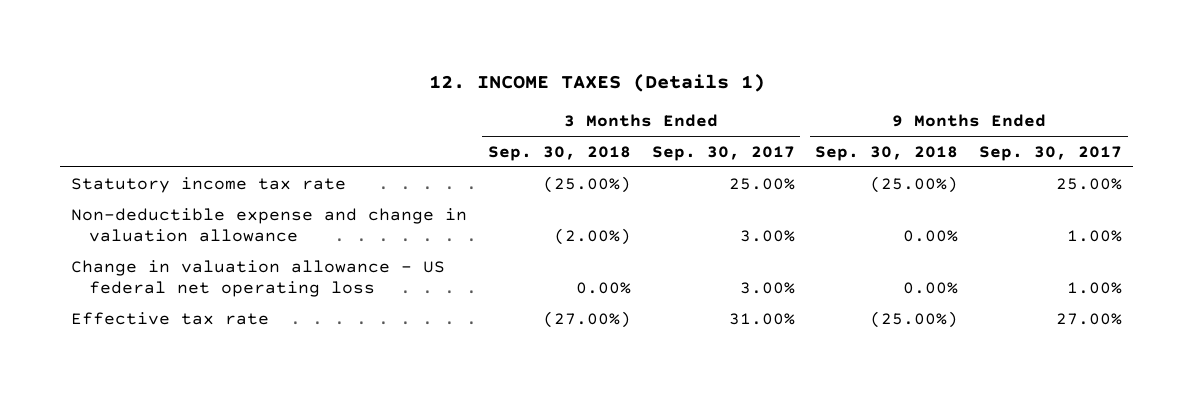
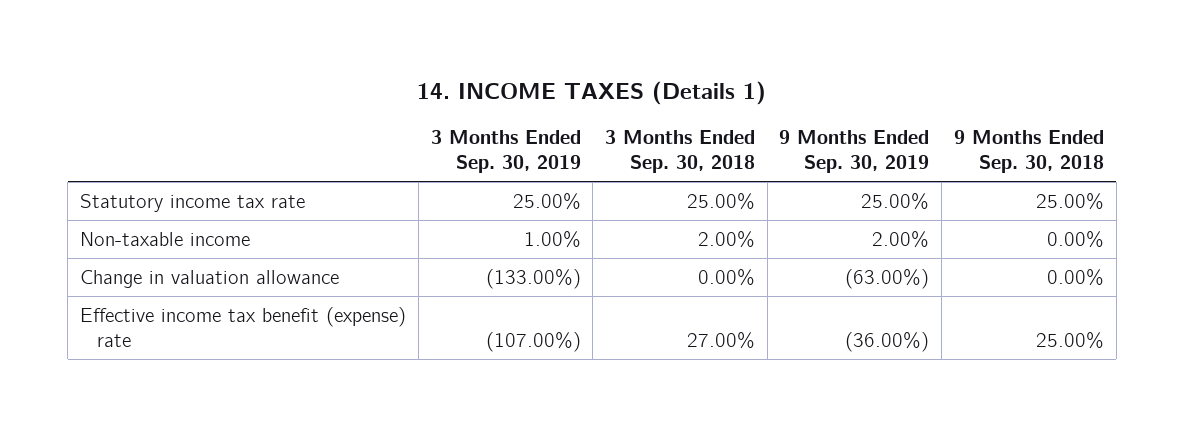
[428,73,765,92] 12. INCOME TAXES (Details 1) -> [416,80,766,105] 14. INCOME TAXES (Details 1)
[651,145,795,161] Sep. 30, 2017 -> none
[979,145,1123,161] Sep. 30, 2017 -> none
none -> [430,130,581,174] 3 Months Ended Sep. 30, 2019
none -> [779,130,930,174] 9 Months Ended Sep. 30, 2019
[70,207,467,243] Non-deductible expense and change in valuation allowance -> none
[542,175,631,193] (25.00%) -> [686,192,755,210] 25.00%
[870,175,959,193] (25.00%) -> [1035,192,1104,210] 25.00%
none -> [80,231,251,246] Non-taxable income
[70,259,445,298] Change in valuation allowance - US federal net operating loss -> [80,269,340,288] Change in valuation allowance
[70,311,269,325] Effective tax rate -> [80,306,407,347] Effective income tax benefit (expense) rate
[542,310,631,328] (27.00%) -> [686,331,755,349] 27.00%
[870,310,959,328] (25.00%) -> [1035,331,1104,349] 25.00%

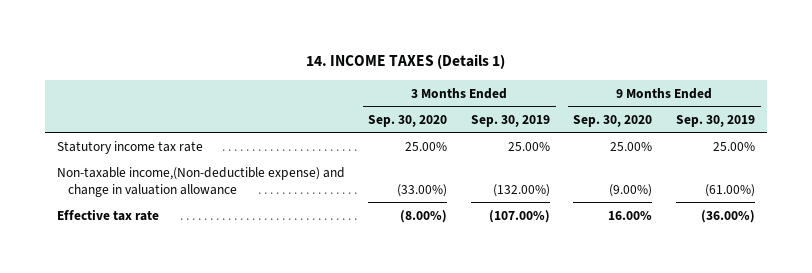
[604,130,755,174] 3 Months Ended Sep. 30, 2018 -> none
[953,130,1104,174] 9 Months Ended Sep. 30, 2018 -> none
none -> [368,114,448,127] Sep. 30, 2020
none -> [573,114,653,127] Sep. 30, 2020
[80,231,251,246] Non-taxable income -> none
[80,269,340,288] Change in valuation allowance -> [56,166,345,197] Non-taxable income,(Non-deductible expense) and change in valuation allowance
[485,268,581,289] (133.00%) -> [492,183,550,197] (132.00%)
[845,268,930,289] (63.00%) -> [704,183,755,197] (61.00%)
[80,306,407,347] Effective income tax benefit (expense) rate -> [56,208,159,221] Effective tax rate

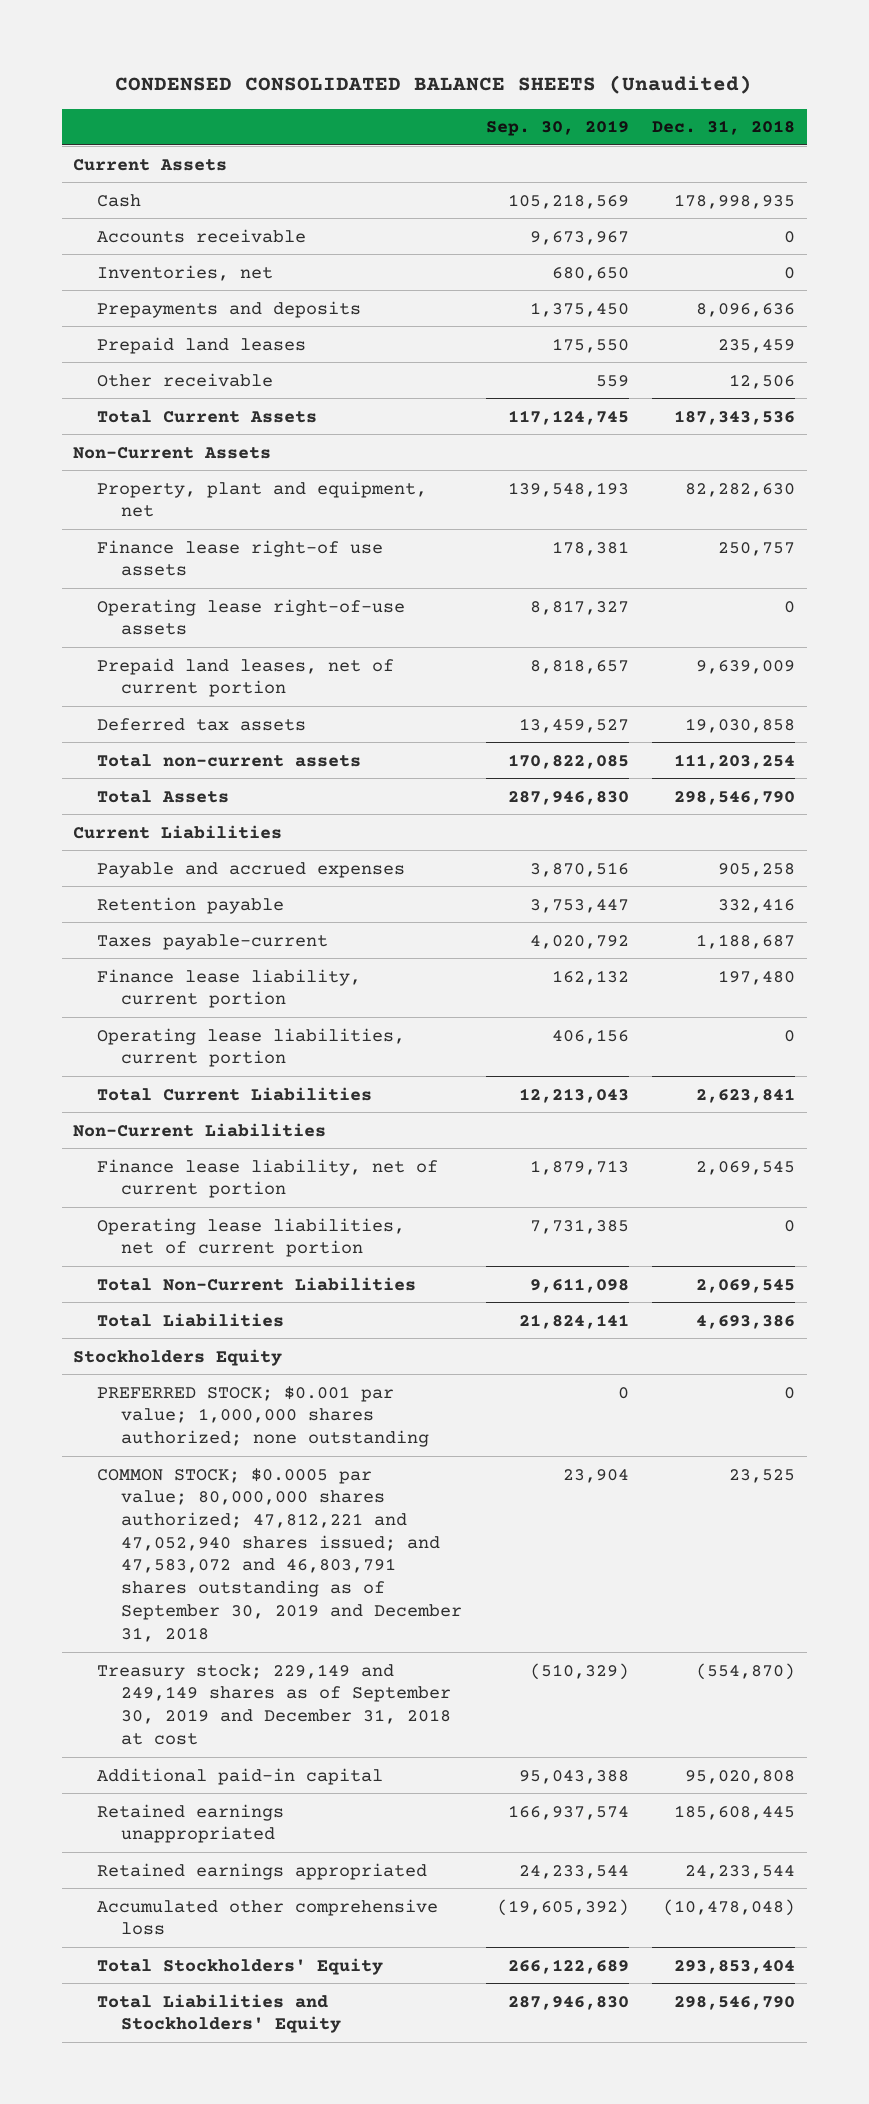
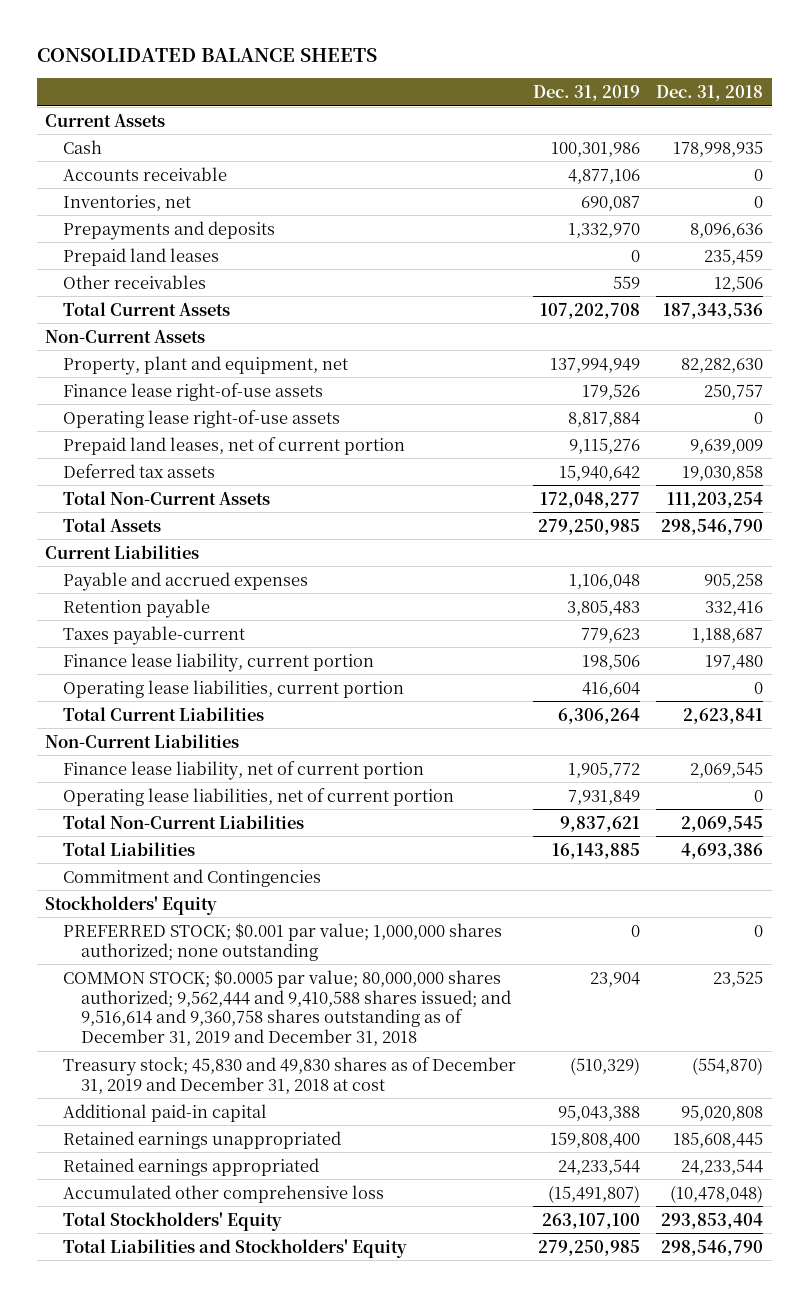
[115,75,753,95] CONDENSED CONSOLIDATED BALANCE SHEETS (Unaudited) -> [36,48,377,63] CONSOLIDATED BALANCE SHEETS
[485,120,629,137] Sep. 30, 2019 -> none
none -> [532,85,640,102] Dec. 31, 2019
[97,372,274,387] Other receivable -> [62,274,206,289] Other receivables
[97,539,384,577] Finance lease right-of use assets -> [62,382,323,401] Finance lease right-of-use assets
[97,753,362,767] Total non-current assets -> [62,490,270,505] Total Non-Current Assets
none -> [62,868,321,887] Commitment and Contingencies
[73,1348,283,1366] Stockholders Equity -> [45,895,218,915] Stockholders' Equity
[97,1467,462,1642] COMMON STOCK; $0.0005 par value; 80,000,000 shares authorized; 47,812,221 and 47,052,940 shares issued; and 47,583,072 and 46,803,791 shares outstanding as of September 30, 2019 and December 31, 2018 -> [62,969,511,1047] COMMON STOCK; $0.0005 par value; 80,000,000 shares authorized; 9,562,444 and 9,410,588 shares issued; and 9,516,614 and 9,360,758 shares outstanding as of December 31, 2019 and December 31, 2018
[97,1663,451,1745] Treasury stock; 229,149 and 249,149 shares as of September 30, 2019 and December 31, 2018 at cost -> [62,1056,516,1094] Treasury stock; 45,830 and 49,830 shares as of December 31, 2019 and December 31, 2018 at cost

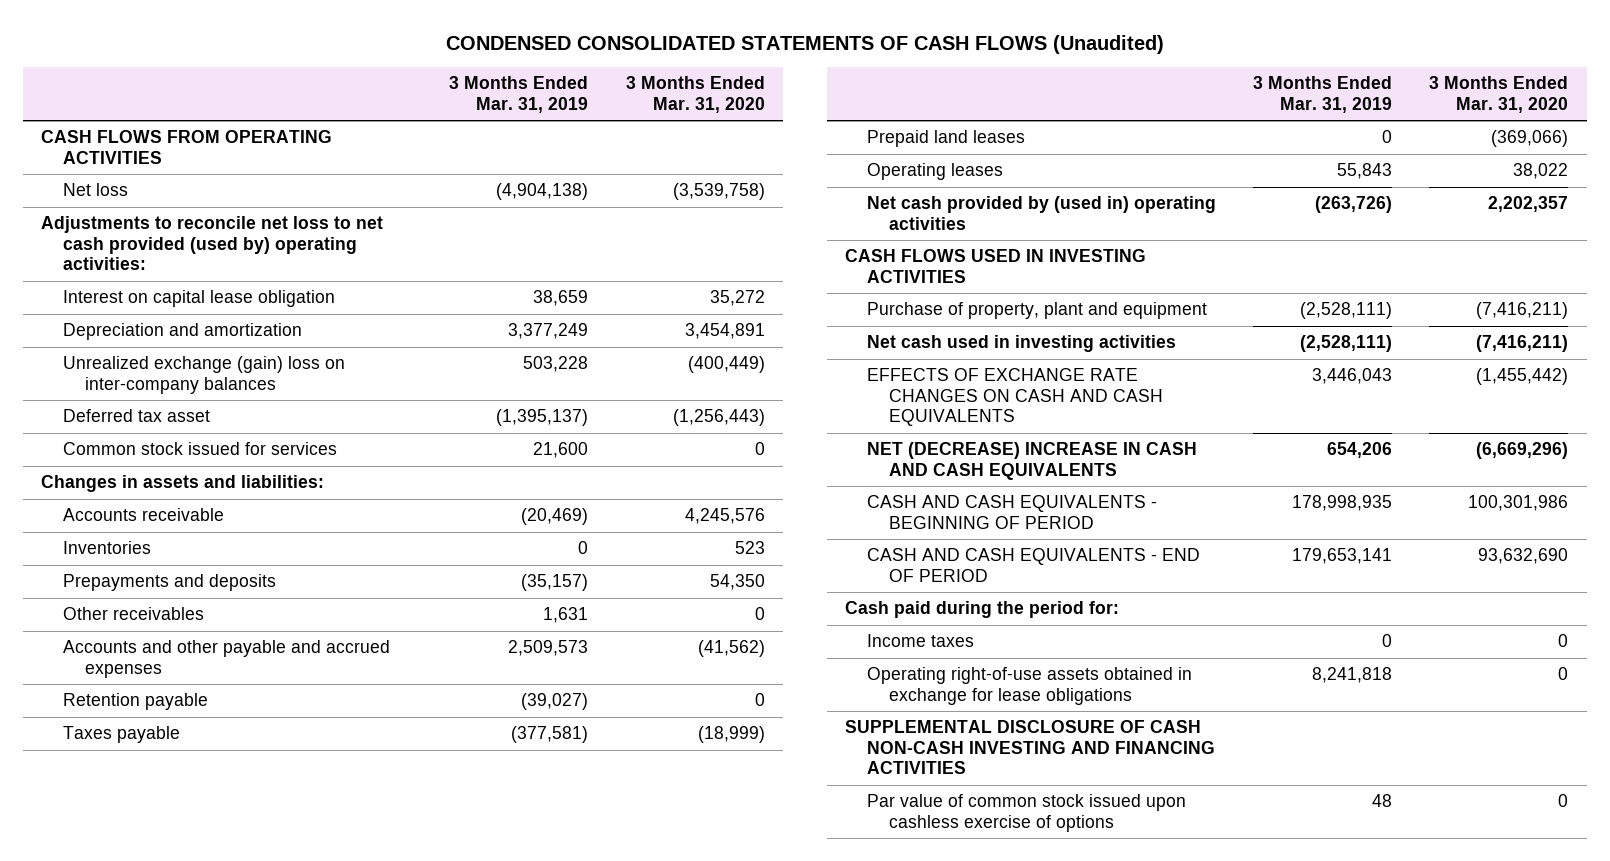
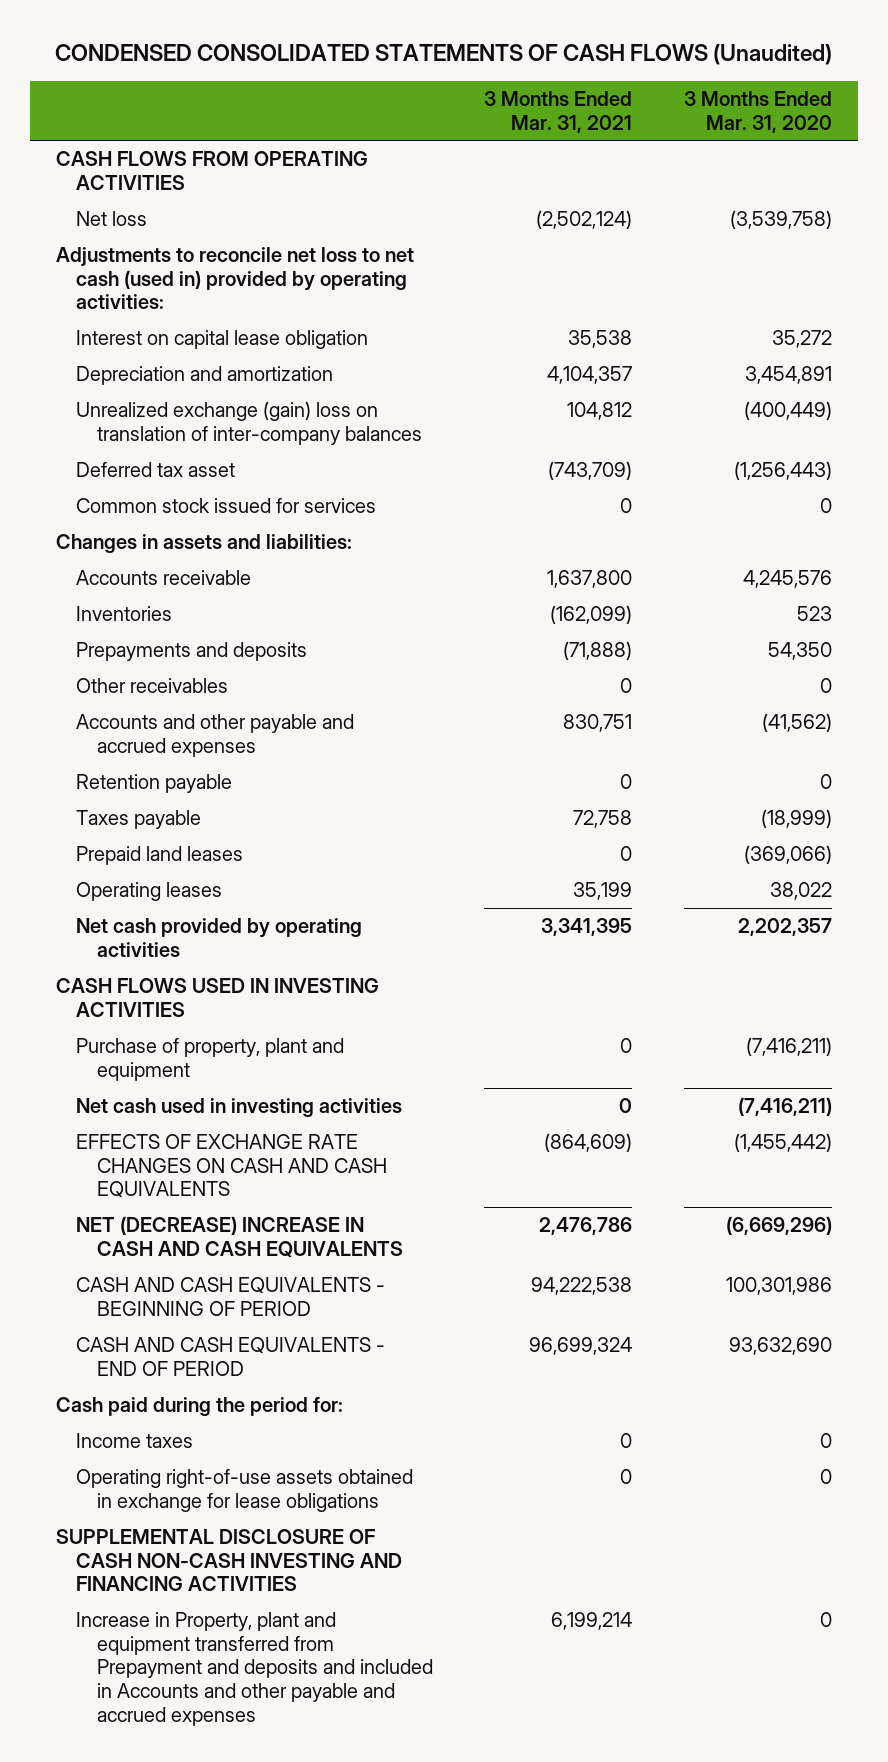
[449,76,589,113] 3 Months Ended Mar. 31, 2019 -> none
none -> [484,90,633,133] 3 Months Ended Mar. 31, 2021
[41,216,384,271] Adjustments to reconcile net loss to net cash provided (used by) operating activities: -> [56,247,415,310] Adjustments to reconcile net loss to net cash (used in) provided by operating activities:
[63,356,346,394] Unrealized exchange (gain) loss on inter-company balances -> [76,401,422,445] Unrealized exchange (gain) loss on translation of inter-company balances
[866,196,1216,230] Net cash provided by (used in) operating activities -> [76,918,363,957] Net cash provided by operating activities
[866,794,1186,832] Par value of common stock issued upon cashless exercise of options -> none
none -> [76,1612,433,1726] Increase in Property, plant and equipment transferred from Prepayment and deposits and included in Accounts and other payable and accrued expenses

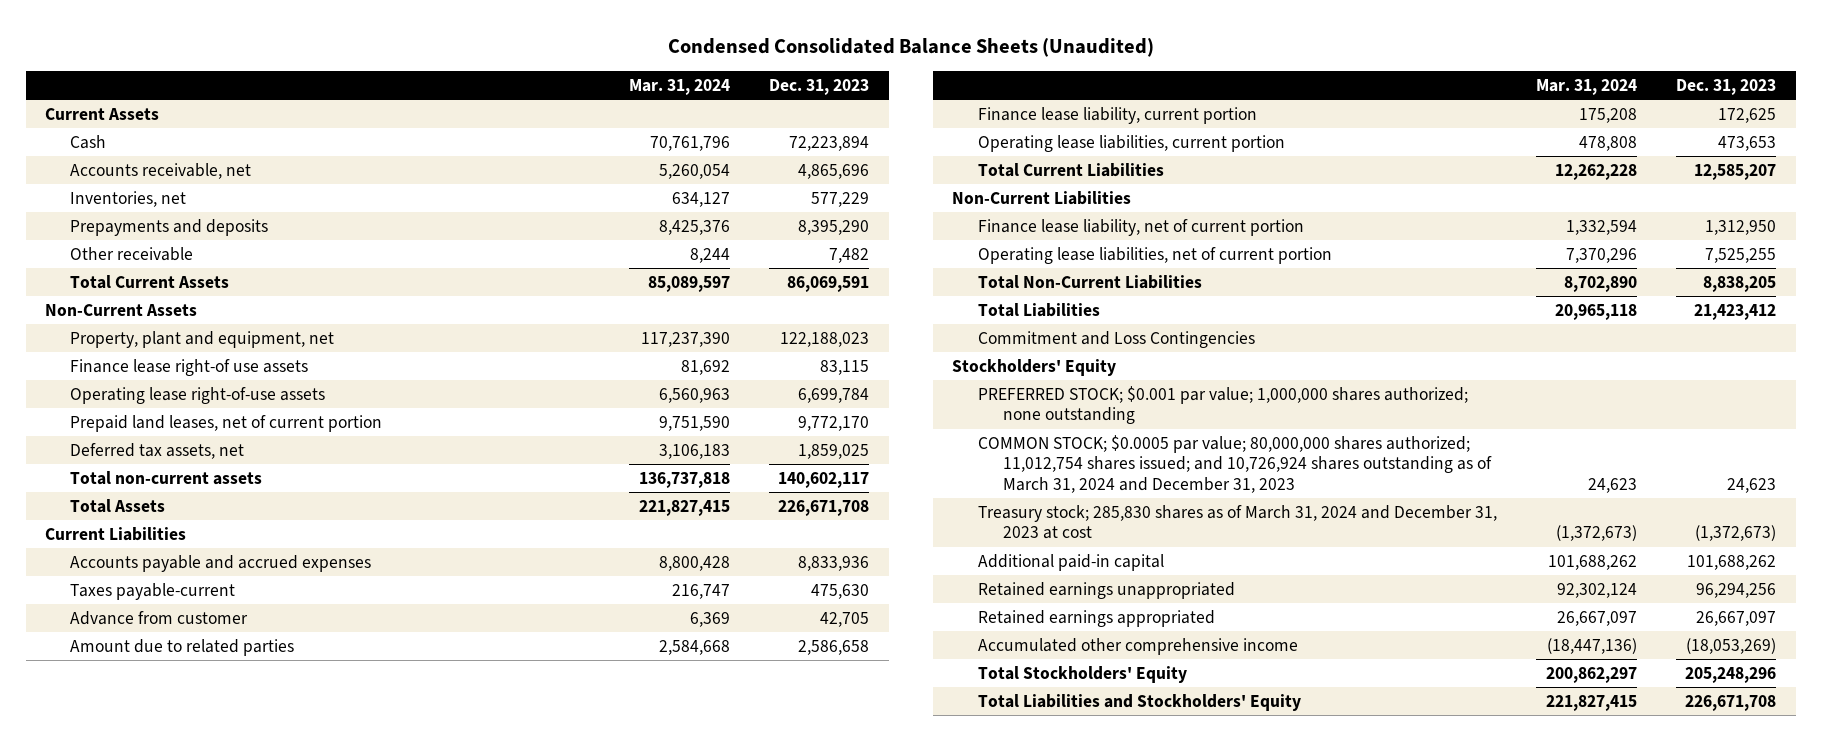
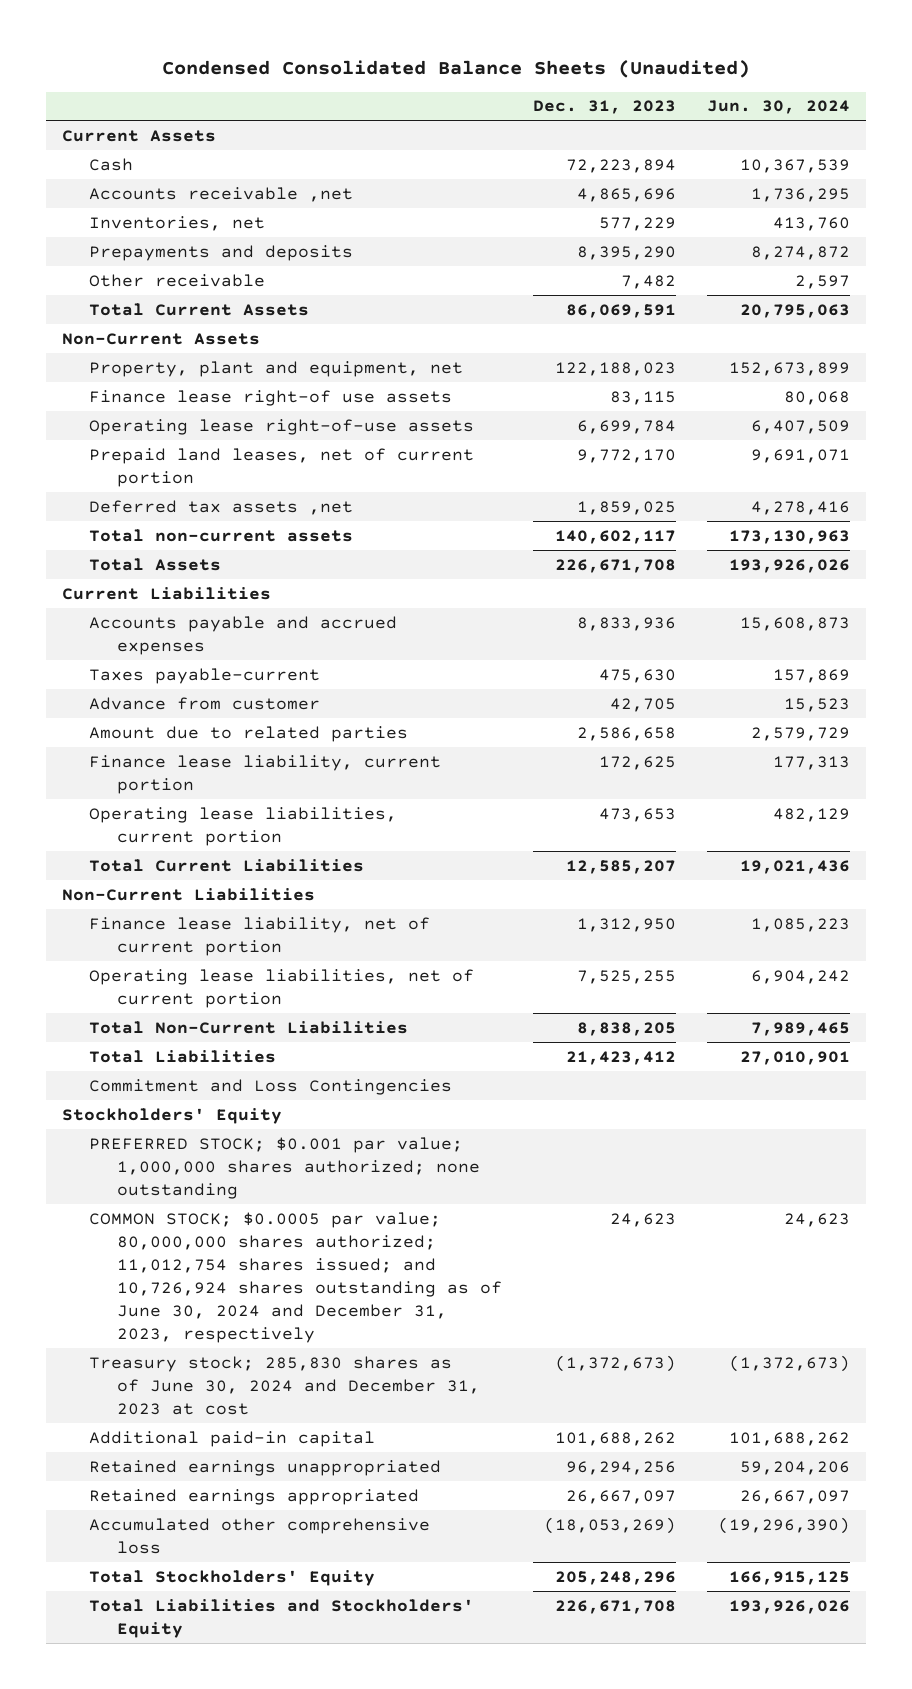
[628,78,730,95] Mar. 31, 2024 -> none
none -> [707,100,851,115] Jun. 30, 2024
[70,162,252,179] Accounts receivable, net -> [89,186,354,202] Accounts receivable ,net
[70,442,245,459] Deferred tax assets, net -> [89,499,354,515] Deferred tax assets ,net
[977,434,1492,494] COMMON STOCK; $0.0005 par value; 80,000,000 shares authorized; 11,012,754 shares issued; and 10,726,924 shares outstanding as of March 31, 2024 and December 31, 2023 -> [89,1211,502,1343] COMMON STOCK; $0.0005 par value; 80,000,000 shares authorized; 11,012,754 shares issued; and 10,726,924 shares outstanding as of June 30, 2024 and December 31, 2023, respectively
[977,504,1497,540] Treasury stock; 285,830 shares as of March 31, 2024 and December 31, 2023 at cost -> [89,1355,480,1415] Treasury stock; 285,830 shares as of June 30, 2024 and December 31, 2023 at cost
[977,637,1298,655] Accumulated other comprehensive income -> [89,1517,431,1554] Accumulated other comprehensive loss

